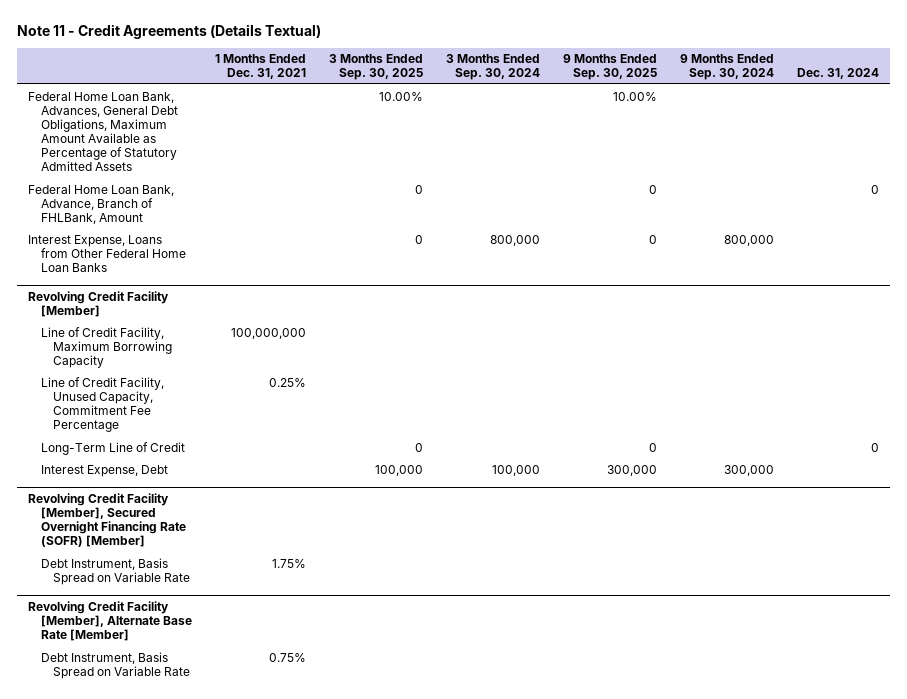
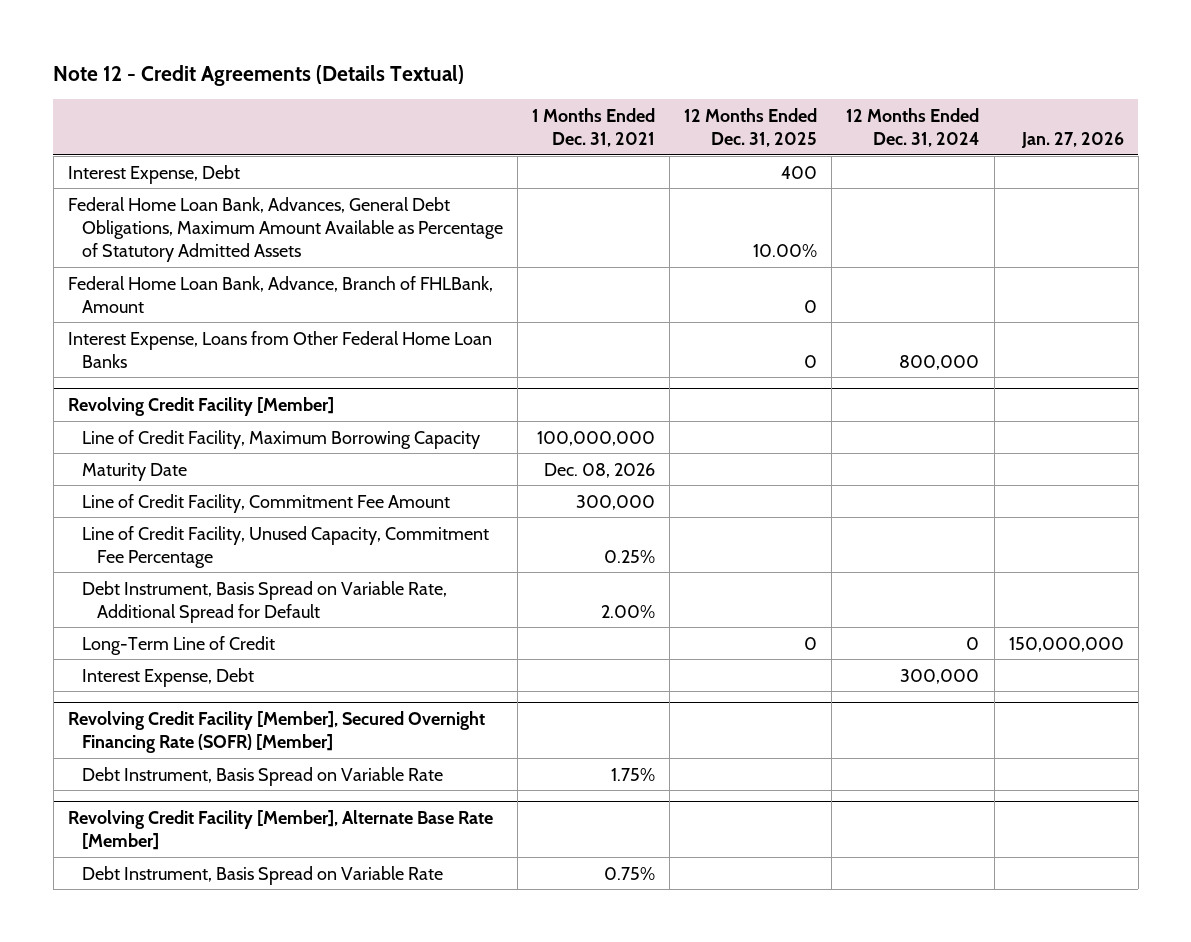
[16,23,321,39] Note 11 - Credit Agreements (Details Textual) -> [53,65,465,87] Note 12 - Credit Agreements (Details Textual)
[328,54,423,81] 3 Months Ended Sep. 30, 2025 -> none
[445,54,540,81] 3 Months Ended Sep. 30, 2024 -> none
[562,54,657,81] 9 Months Ended Sep. 30, 2025 -> none
[679,54,774,81] 9 Months Ended Sep. 30, 2024 -> none
[796,68,879,80] Dec. 31, 2024 -> none
none -> [684,107,818,147] 12 Months Ended Dec. 31, 2025
none -> [846,107,980,147] 12 Months Ended Dec. 31, 2024
none -> [1020,131,1124,148] Jan. 27, 2026
none -> [67,164,240,184] Interest Expense, Debt
none -> [82,462,188,481] Maturity Date
none -> [82,493,451,513] Line of Credit Facility, Commitment Fee Amount
none -> [82,580,448,623] Debt Instrument, Basis Spread on Variable Rate, Additional Spread for Default

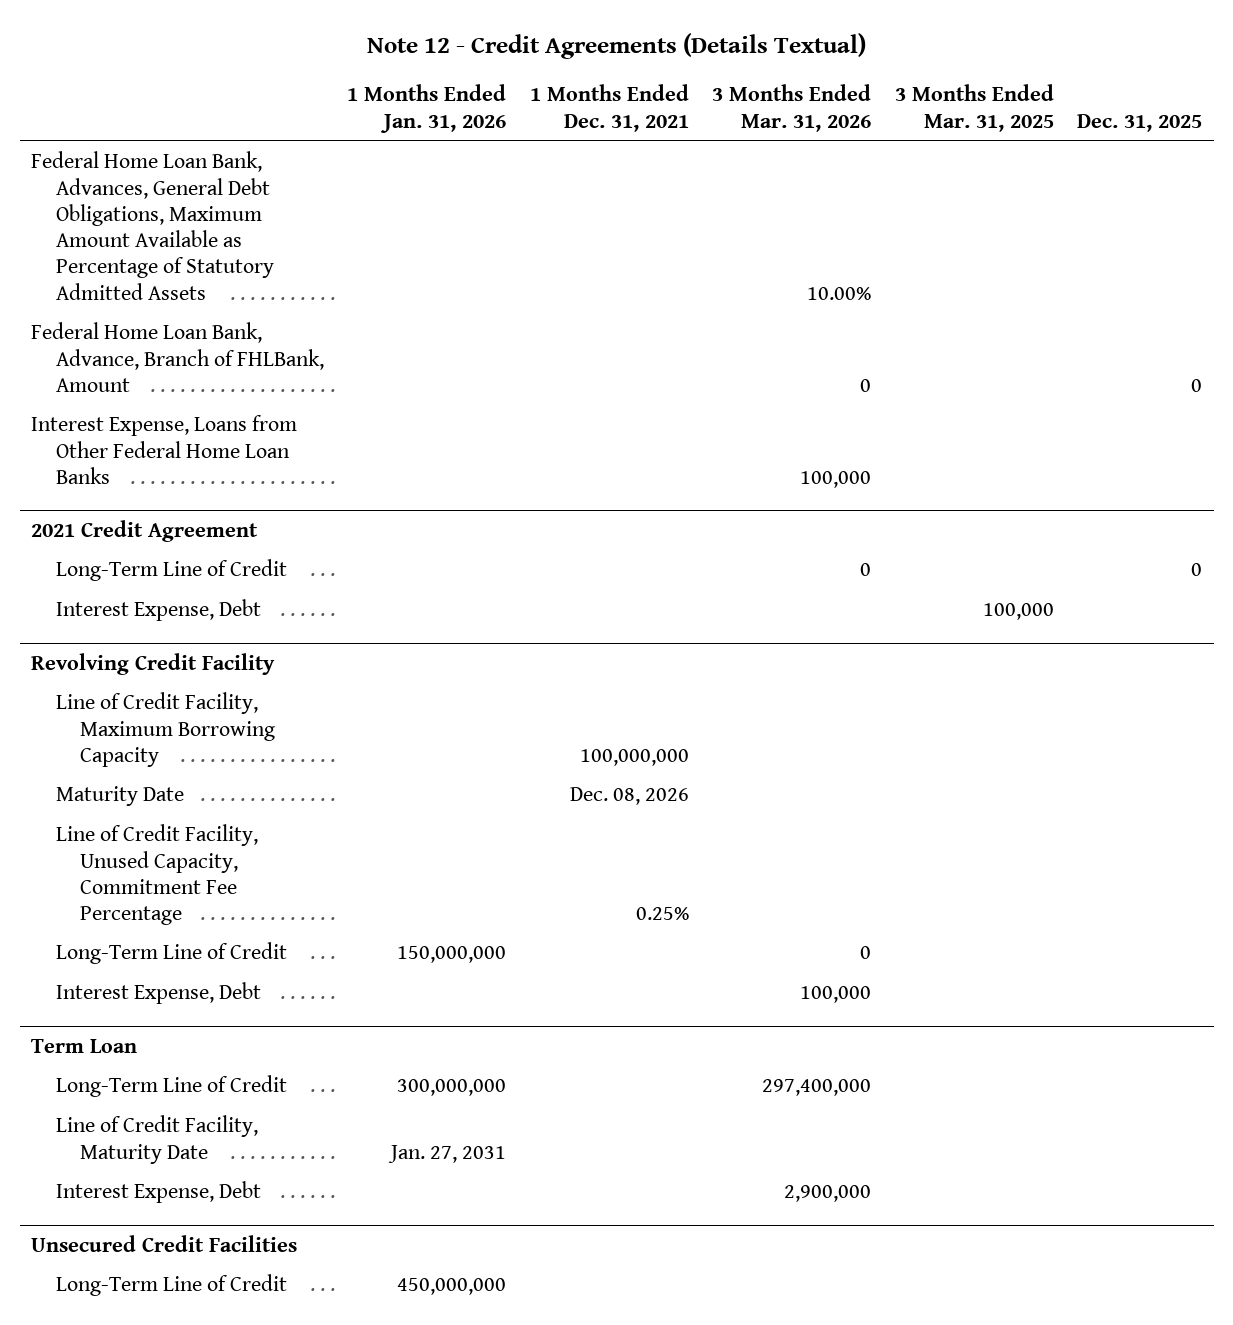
[684,107,818,147] 12 Months Ended Dec. 31, 2025 -> none
[846,107,980,147] 12 Months Ended Dec. 31, 2024 -> none
[1020,131,1124,148] Jan. 27, 2026 -> none
none -> [347,84,507,133] 1 Months Ended Jan. 31, 2026
none -> [712,84,872,132] 3 Months Ended Mar. 31, 2026
none -> [894,84,1054,132] 3 Months Ended Mar. 31, 2025
none -> [1077,113,1203,132] Dec. 31, 2025
[67,164,240,184] Interest Expense, Debt -> none
none -> [31,519,259,542] 2021 Credit Agreement
none -> [55,559,287,582] Long-Term Line of Credit
none -> [55,599,261,622] Interest Expense, Debt
[67,397,334,417] Revolving Credit Facility [Member] -> [31,652,276,675] Revolving Credit Facility
[82,493,451,513] Line of Credit Facility, Commitment Fee Amount -> none
[82,580,448,623] Debt Instrument, Basis Spread on Variable Rate, Additional Spread for Default -> none
[67,711,485,754] Revolving Credit Facility [Member], Secured Overnight Financing Rate (SOFR) [Member] -> none
[82,766,444,786] Debt Instrument, Basis Spread on Variable Rate -> none
[67,810,493,851] Revolving Credit Facility [Member], Alternate Base Rate [Member] -> none
[82,865,444,885] Debt Instrument, Basis Spread on Variable Rate -> none
none -> [31,1038,138,1053] Term Loan
none -> [55,1075,287,1098] Long-Term Line of Credit
none -> [55,1115,258,1164] Line of Credit Facility, Maturity Date
none -> [55,1181,261,1204] Interest Expense, Debt
none -> [31,1234,298,1252] Unsecured Credit Facilities
none -> [55,1274,287,1297] Long-Term Line of Credit

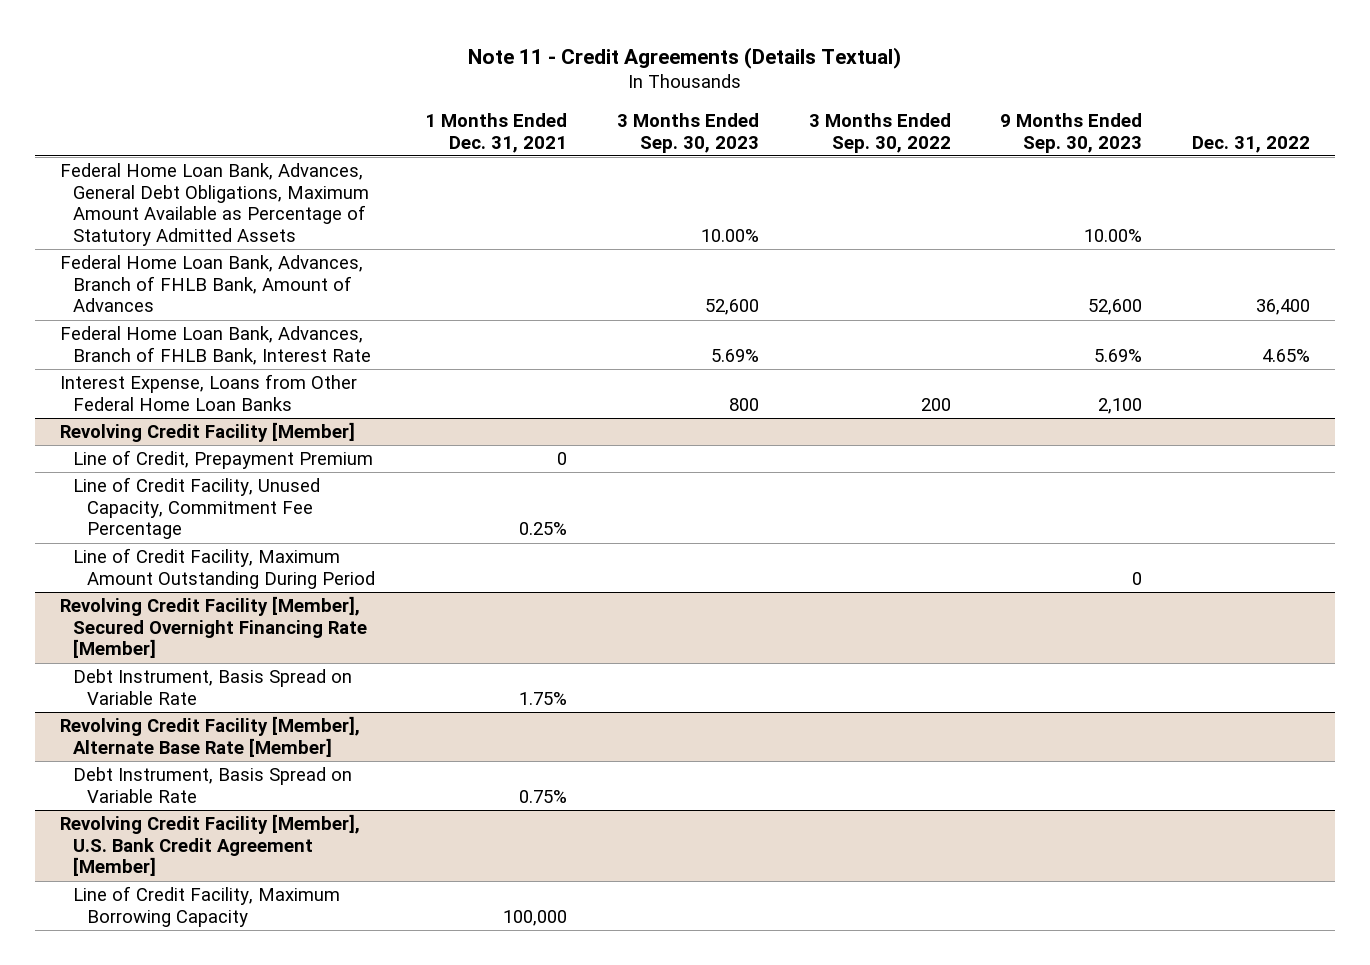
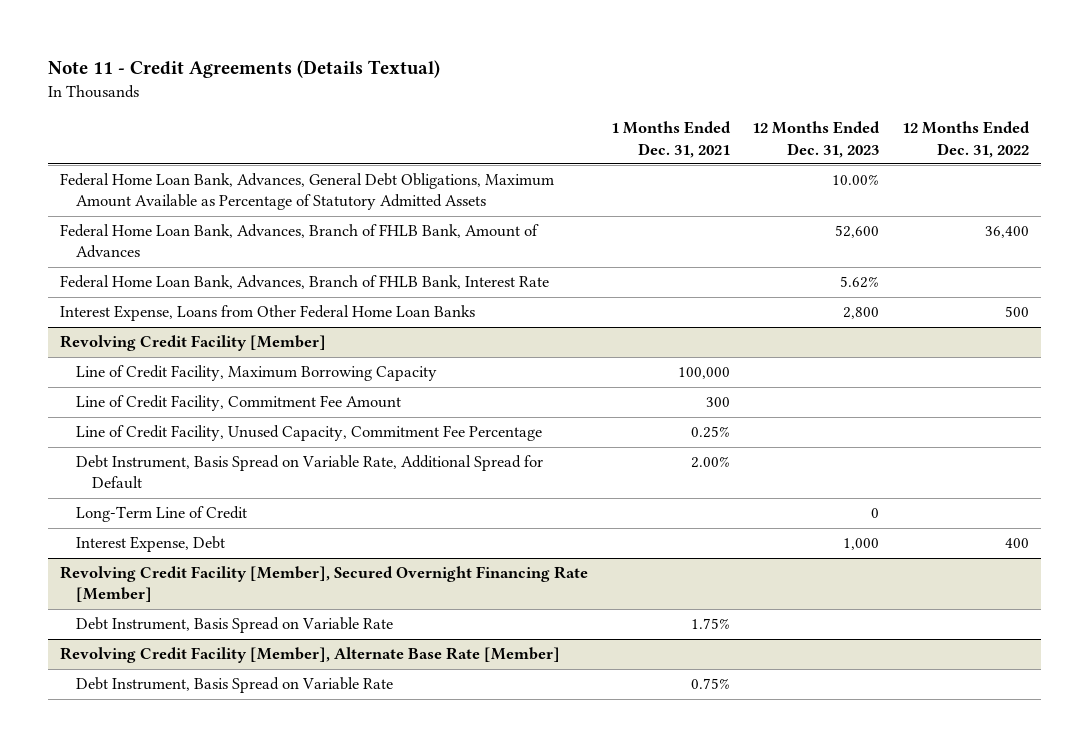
[616,113,759,153] 3 Months Ended Sep. 30, 2023 -> none
[808,113,951,153] 3 Months Ended Sep. 30, 2022 -> none
[1000,113,1143,153] 9 Months Ended Sep. 30, 2023 -> none
[1192,135,1311,153] Dec. 31, 2022 -> none
none -> [752,121,881,158] 12 Months Ended Dec. 31, 2023
none -> [902,121,1031,158] 12 Months Ended Dec. 31, 2022
[73,450,374,470] Line of Credit, Prepayment Premium -> none
none -> [75,365,437,382] Line of Credit Facility, Maximum Borrowing Capacity
none -> [75,395,401,412] Line of Credit Facility, Commitment Fee Amount
[73,548,375,589] Line of Credit Facility, Maximum Amount Outstanding During Period -> none
none -> [75,455,543,490] Debt Instrument, Basis Spread on Variable Rate, Additional Spread for Default
none -> [75,506,247,523] Long-Term Line of Credit
none -> [75,536,225,553] Interest Expense, Debt
[59,814,360,877] Revolving Credit Facility [Member], U.S. Bank Credit Agreement [Member] -> none
[73,886,341,927] Line of Credit Facility, Maximum Borrowing Capacity -> none

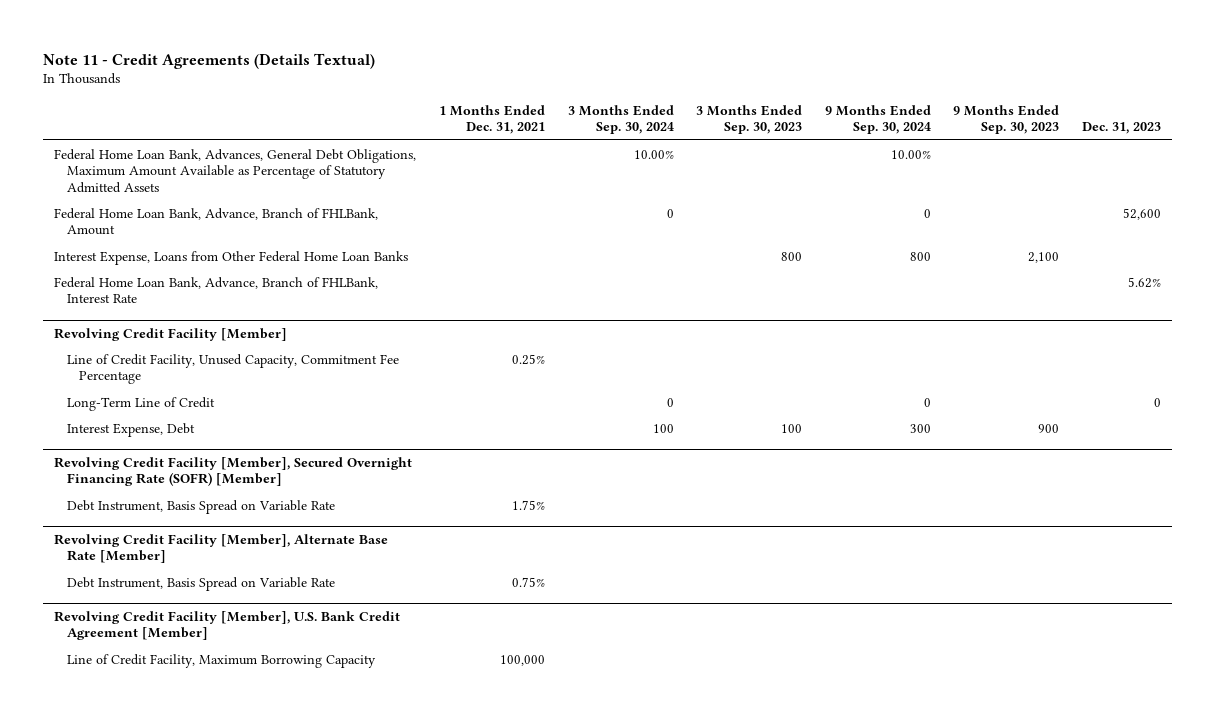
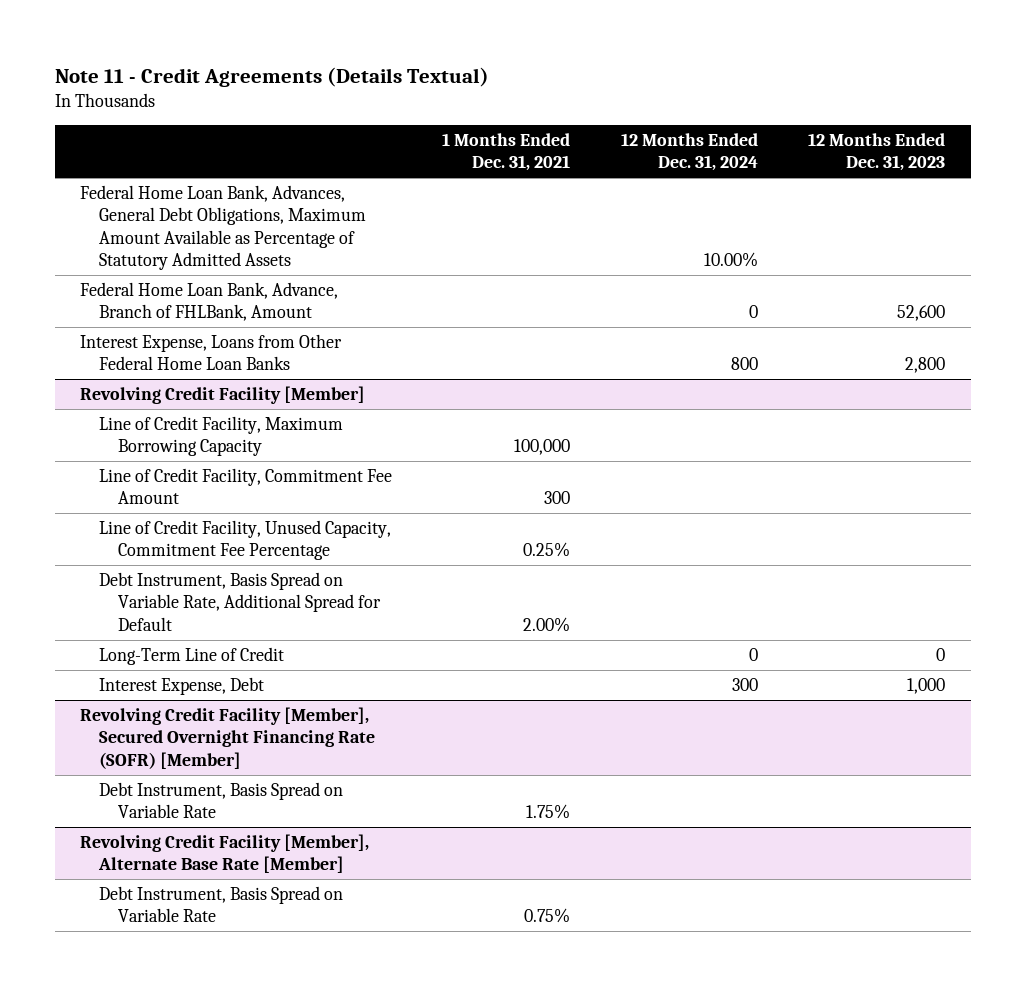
[567,104,674,135] 3 Months Ended Sep. 30, 2024 -> none
[696,104,803,135] 3 Months Ended Sep. 30, 2023 -> none
[824,104,931,135] 9 Months Ended Sep. 30, 2024 -> none
[953,104,1060,135] 9 Months Ended Sep. 30, 2023 -> none
[1081,122,1161,135] Dec. 31, 2023 -> none
none -> [620,132,758,172] 12 Months Ended Dec. 31, 2024
none -> [808,132,946,172] 12 Months Ended Dec. 31, 2023
[54,276,379,304] Federal Home Loan Bank, Advance, Branch of FHLBank, Interest Rate -> none
none -> [98,416,343,457] Line of Credit Facility, Maximum Borrowing Capacity
none -> [98,468,392,505] Line of Credit Facility, Commitment Fee Amount
none -> [98,572,381,631] Debt Instrument, Basis Spread on Variable Rate, Additional Spread for Default
[54,610,401,641] Revolving Credit Facility [Member], U.S. Bank Credit Agreement [Member] -> none
[66,653,376,668] Line of Credit Facility, Maximum Borrowing Capacity -> none

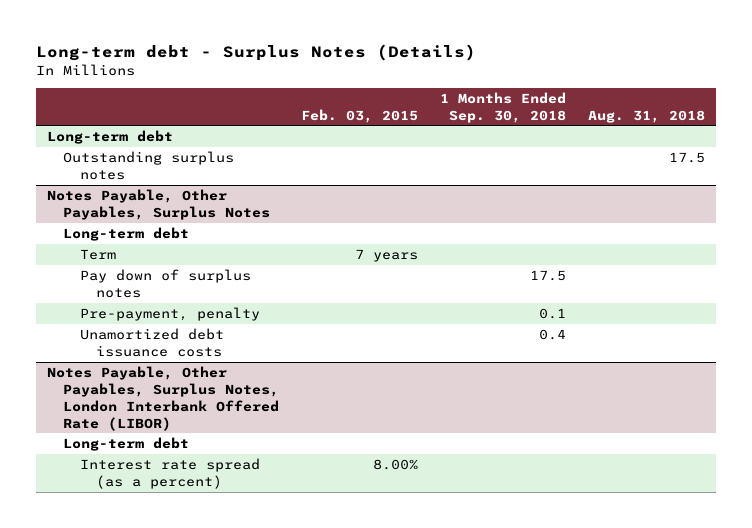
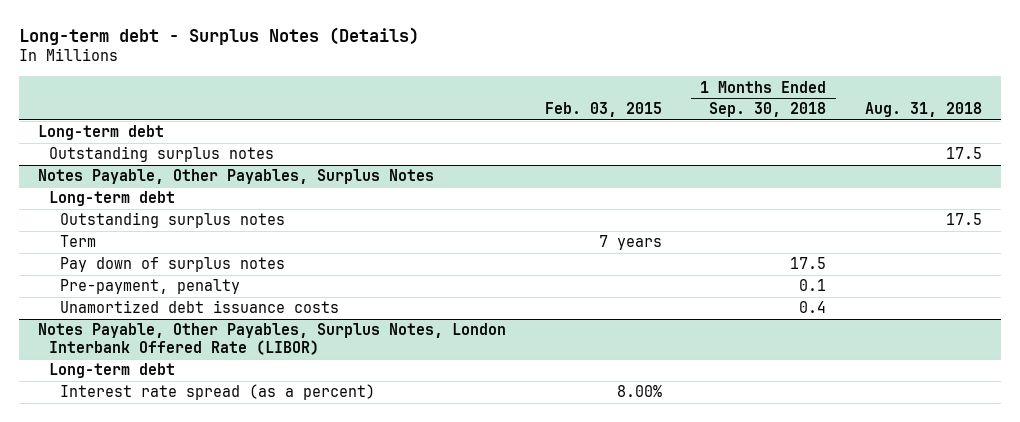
none -> [59,212,285,229] Outstanding surplus notes

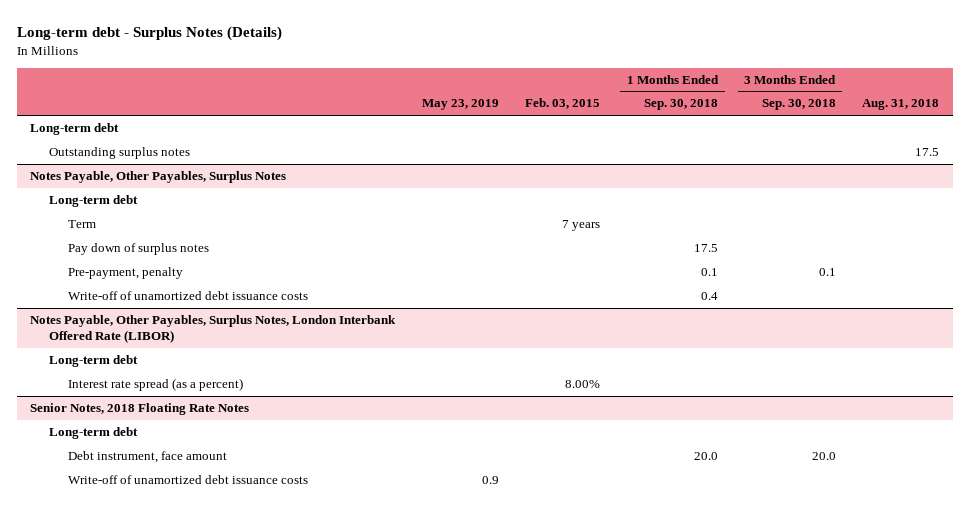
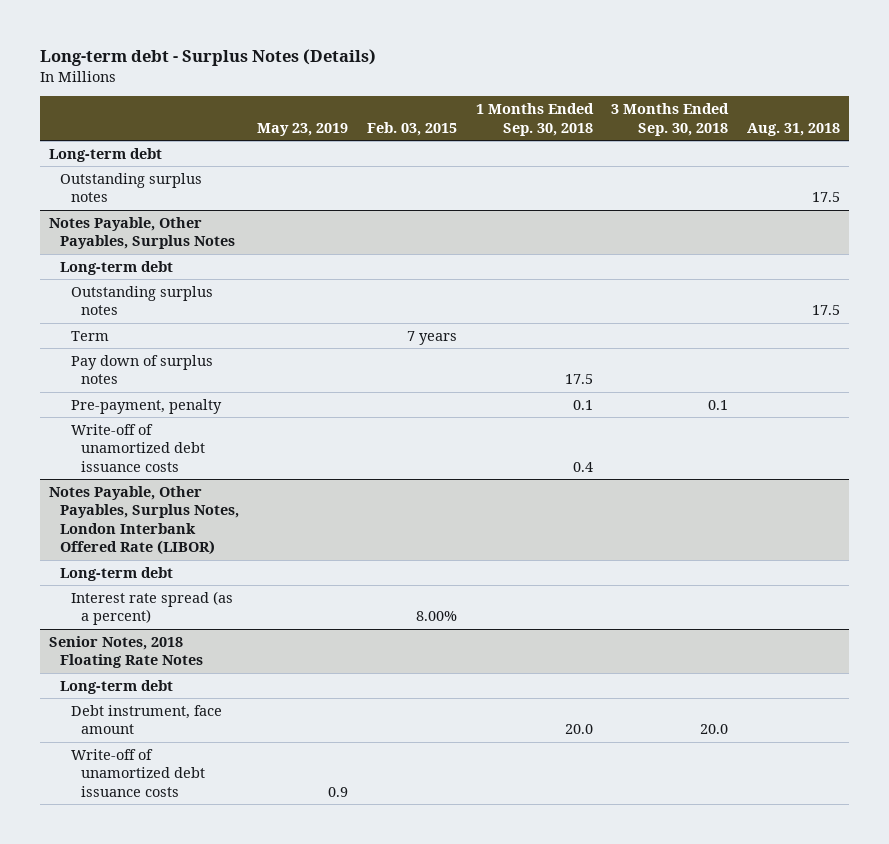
none -> [70,285,213,316] Outstanding surplus notes

